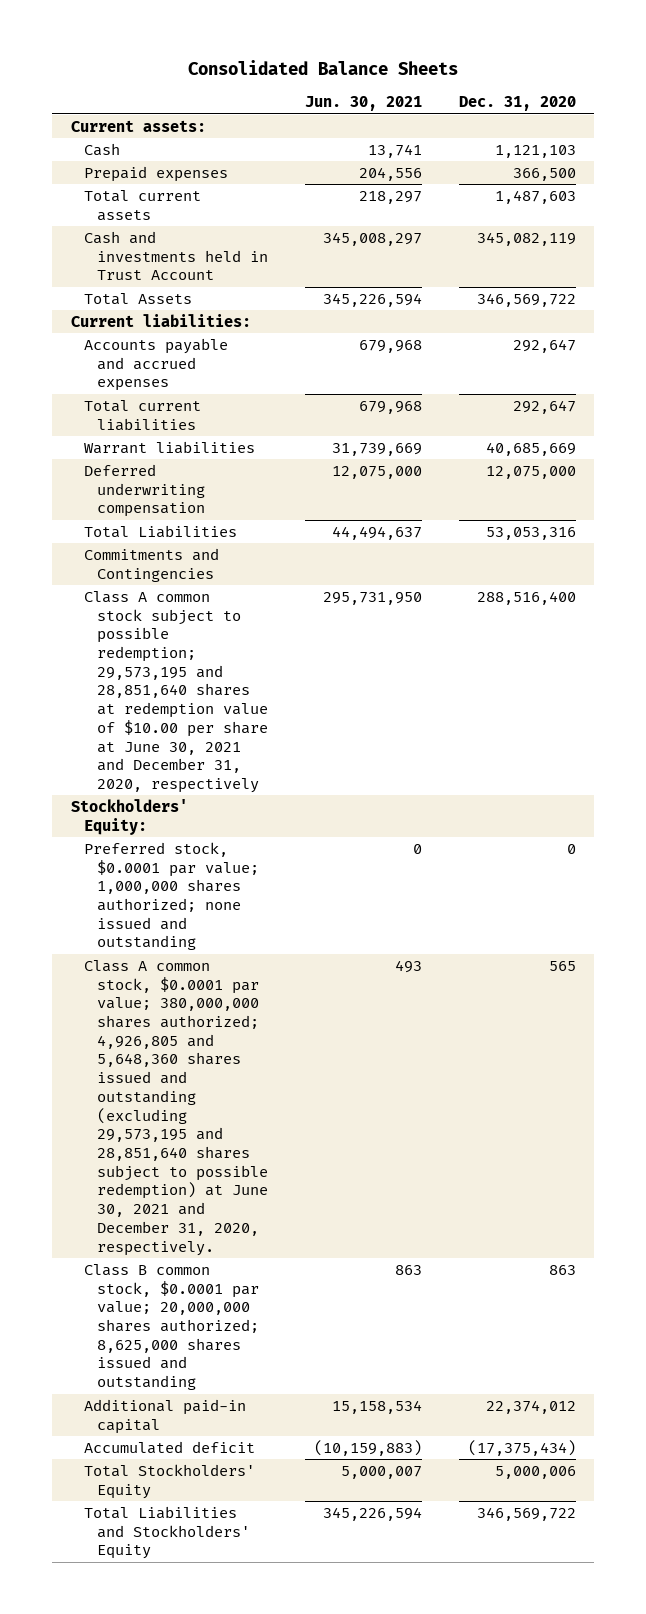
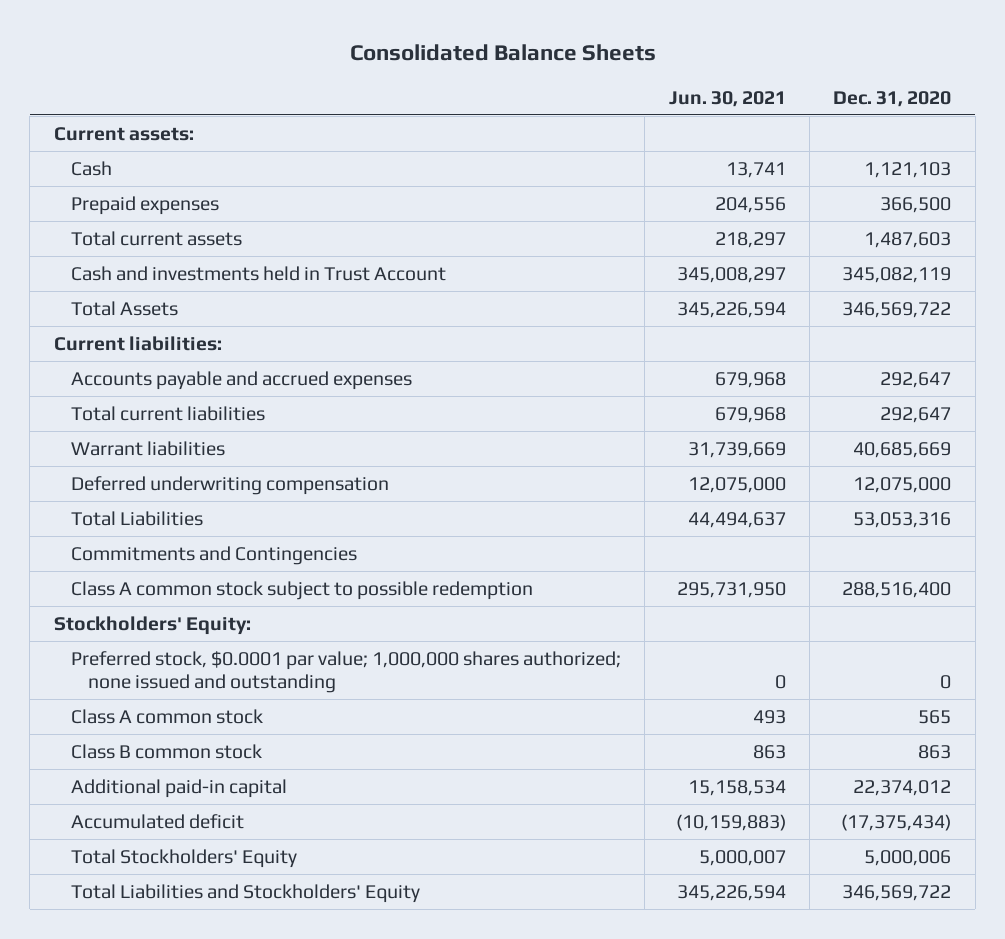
[83,590,268,794] Class A common stock subject to possible redemption; 29,573,195 and 28,851,640 shares at redemption value of $10.00 per share at June 30, 2021 and December 31, 2020, respectively -> [70,580,533,600] Class A common stock subject to possible redemption
[83,959,268,1256] Class A common stock, $0.0001 par value; 380,000,000 shares authorized; 4,926,805 and 5,648,360 shares issued and outstanding (excluding 29,573,195 and 28,851,640 shares subject to possible redemption) at June 30, 2021 and December 31, 2020, respectively. -> [70,708,263,724] Class A common stock
[83,1263,259,1391] Class B common stock, $0.0001 par value; 20,000,000 shares authorized; 8,625,000 shares issued and outstanding -> [70,743,262,759] Class B common stock

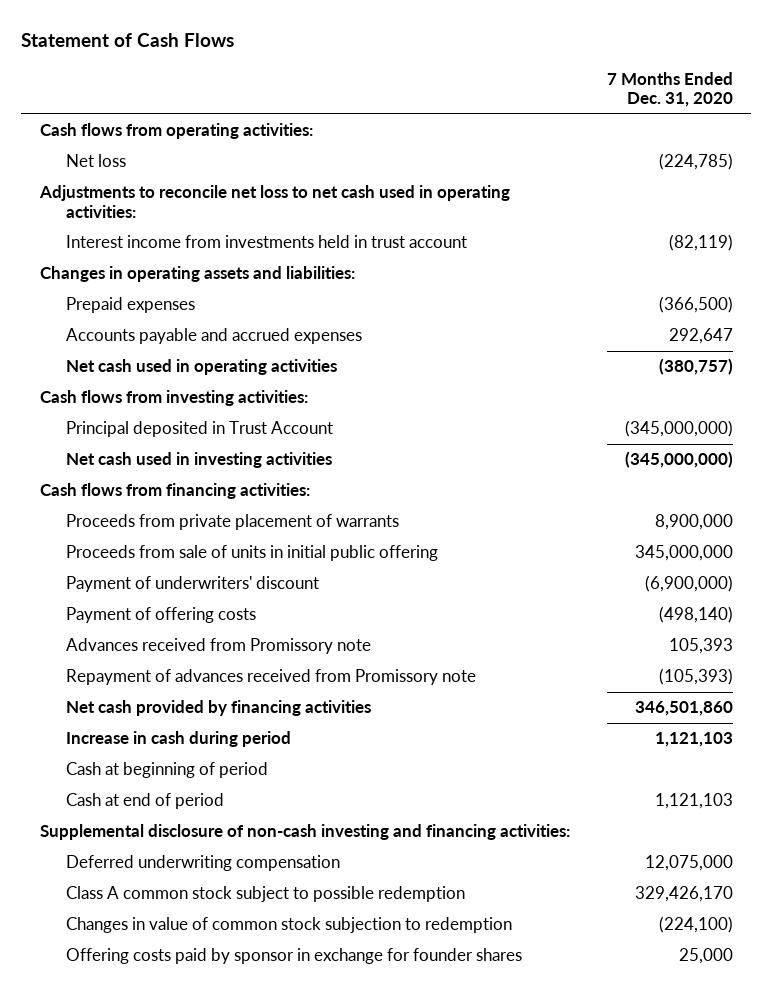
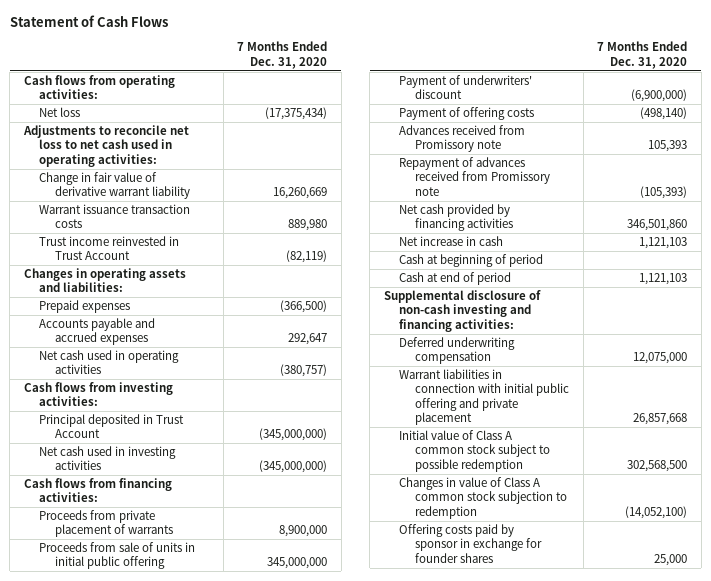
[658,153,733,171] (224,785) -> [265,106,328,120] (17,375,434)
none -> [39,171,191,200] Change in fair value of derivative warrant liability
none -> [39,203,191,229] Warrant issuance transaction costs
[65,235,467,249] Interest income from investments held in trust account -> [39,235,180,261] Trust income reinvested in Trust Account
[65,731,291,748] Increase in cash during period -> [399,235,504,246] Net increase in cash
none -> [399,368,570,426] Warrant liabilities in connection with initial public offering and private placement
[65,886,465,903] Class A common stock subject to possible redemption -> [399,429,551,472] Initial value of Class A common stock subject to possible redemption
[634,886,733,903] 329,426,170 -> [627,459,688,472] 302,568,500
[65,917,512,934] Changes in value of common stock subjection to redemption -> [399,476,568,519] Changes in value of Class A common stock subjection to redemption
[658,916,733,934] (224,100) -> [625,505,688,519] (14,052,100)

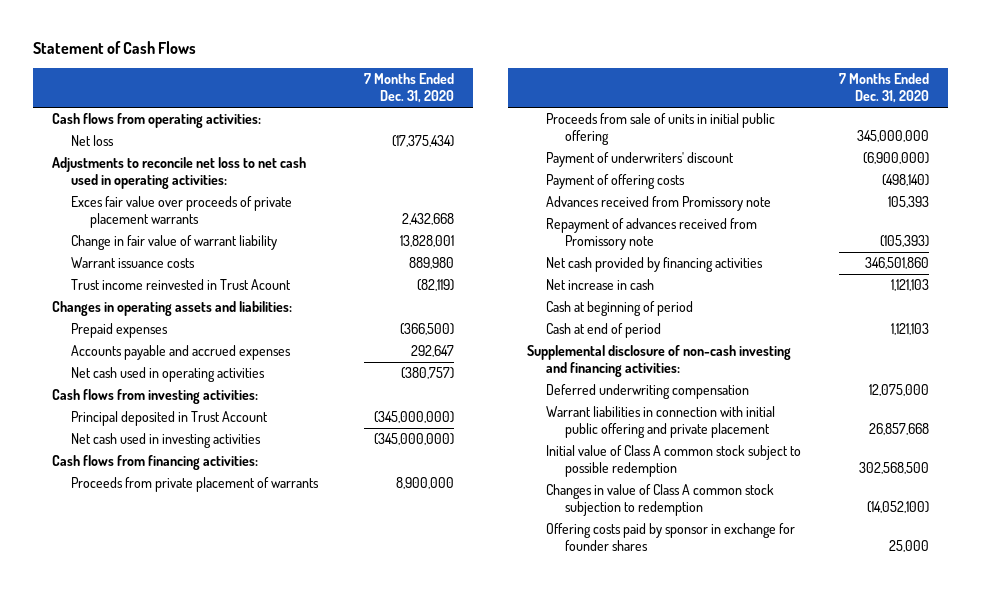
none -> [70,196,292,229] Exces fair value over proceeds of private placement warrants
[39,171,191,200] Change in fair value of derivative warrant liability -> [70,235,277,251] Change in fair value of warrant liability
[273,187,328,200] 16,260,669 -> [400,235,455,248] 13,828,001
[39,203,191,229] Warrant issuance transaction costs -> [70,257,195,269] Warrant issuance costs
[39,235,180,261] Trust income reinvested in Trust Account -> [70,279,291,291] Trust income reinvested in Trust Acount

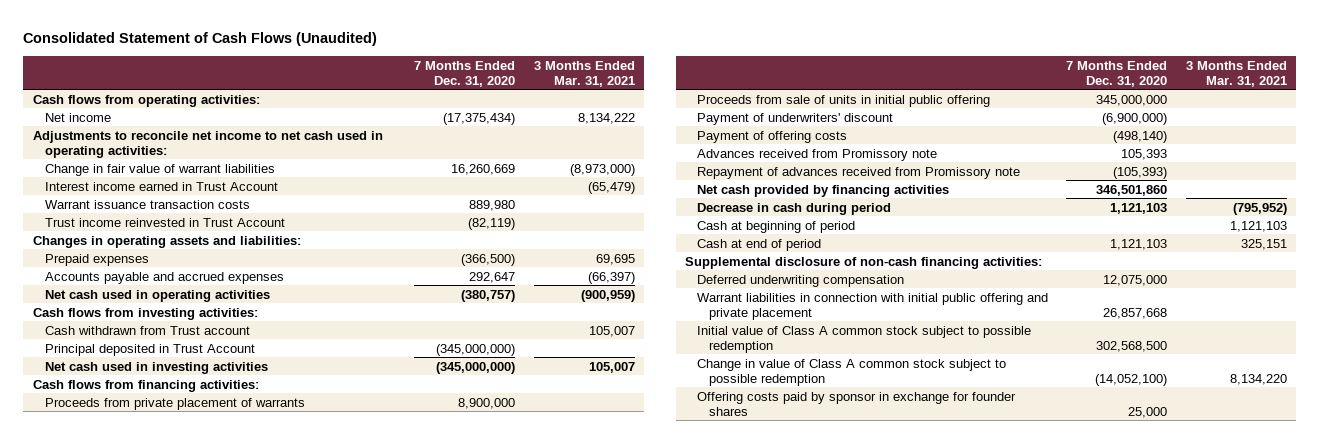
[32,41,196,55] Statement of Cash Flows -> [23,32,378,47] Consolidated Statement of Cash Flows (Unaudited)
none -> [533,60,635,87] 3 Months Ended Mar. 31, 2021
[70,196,292,229] Exces fair value over proceeds of private placement warrants -> none
[70,135,114,147] Net loss -> [44,112,111,122] Net income
[51,157,306,190] Adjustments to reconcile net loss to net cash used in operating activities: -> [32,130,383,158] Adjustments to reconcile net income to net cash used in operating activities:
[70,235,277,251] Change in fair value of warrant liability -> [44,163,275,176] Change in fair value of warrant liabilities
[400,235,455,248] 13,828,001 -> [451,163,516,175] 16,260,669
none -> [44,181,278,191] Interest income earned in Trust Account
[70,257,195,269] Warrant issuance costs -> [44,199,250,209] Warrant issuance transaction costs
[70,279,291,291] Trust income reinvested in Trust Acount -> [44,217,285,227] Trust income reinvested in Trust Account
none -> [44,325,250,335] Cash withdrawn from Trust account
[546,279,655,291] Net increase in cash -> [697,202,892,215] Decrease in cash during period
[527,345,792,378] Supplemental disclosure of non-cash investing and financing activities: -> [684,256,1042,269] Supplemental disclosure of non-cash financing activities:
[546,484,775,517] Changes in value of Class A common stock subjection to redemption -> [697,358,1007,386] Change in value of Class A common stock subject to possible redemption

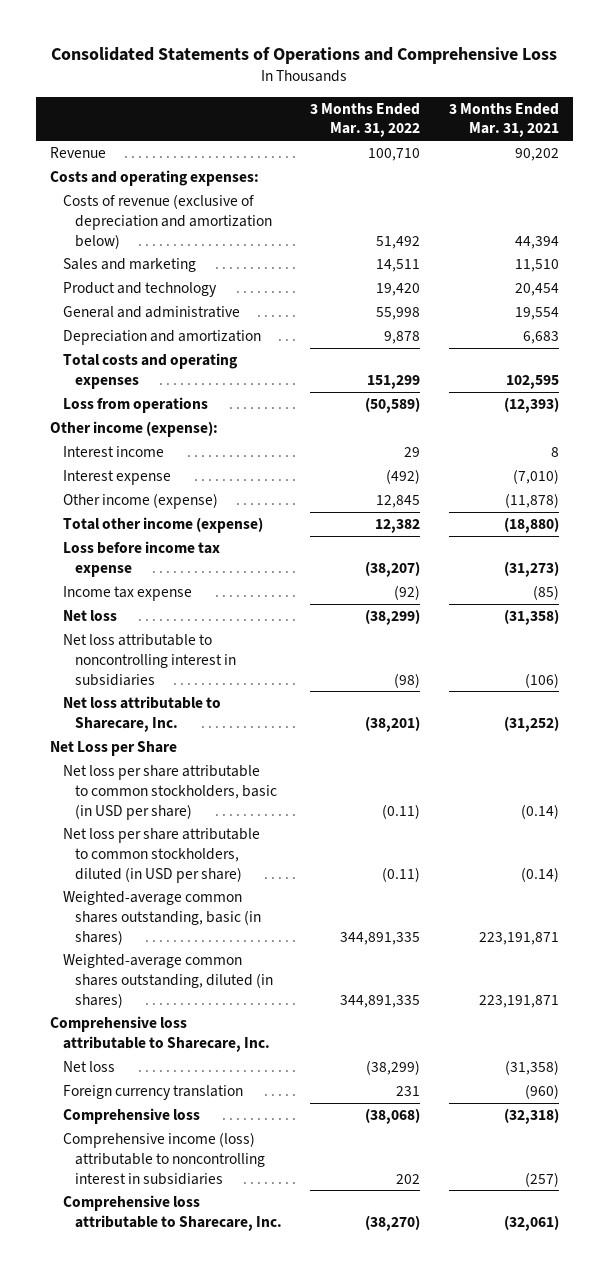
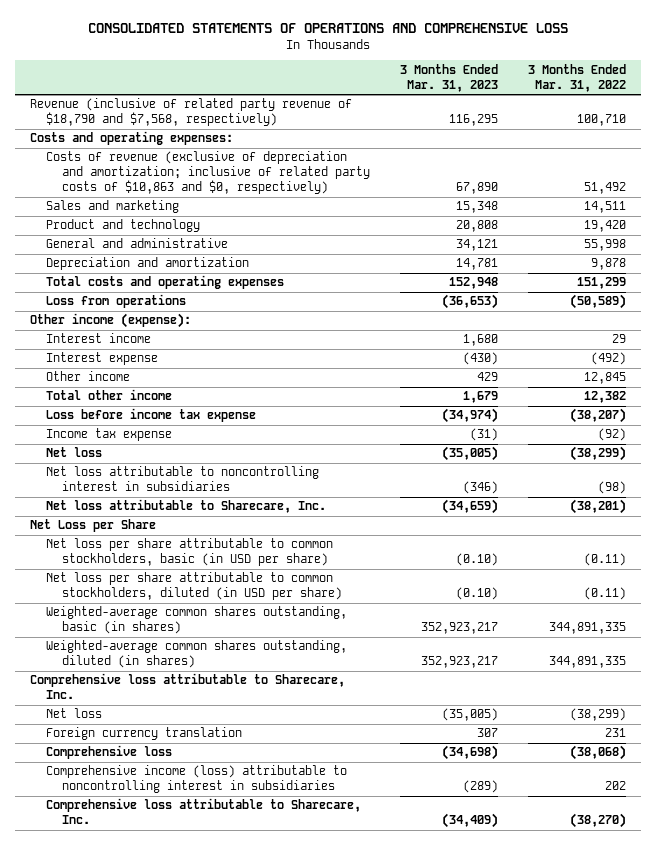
[51,47,558,65] Consolidated Statements of Operations and Comprehensive Loss -> [87,23,568,34] CONSOLIDATED STATEMENTS OF OPERATIONS AND COMPREHENSIVE LOSS
[448,102,559,138] 3 Months Ended Mar. 31, 2021 -> none
none -> [400,63,499,92] 3 Months Ended Mar. 31, 2023
[50,147,107,159] Revenue -> [30,98,353,127] Revenue (inclusive of related party revenue of $18,790 and $7,568, respectively)
[62,194,273,249] Costs of revenue (exclusive of depreciation and amortization below) -> [46,151,371,195] Costs of revenue (exclusive of depreciation and amortization; inclusive of related party costs of $10,863 and $0, respectively)
[62,493,218,510] Other income (expense) -> [46,371,131,382] Other income
[62,517,263,534] Total other income (expense) -> [46,389,173,401] Total other income

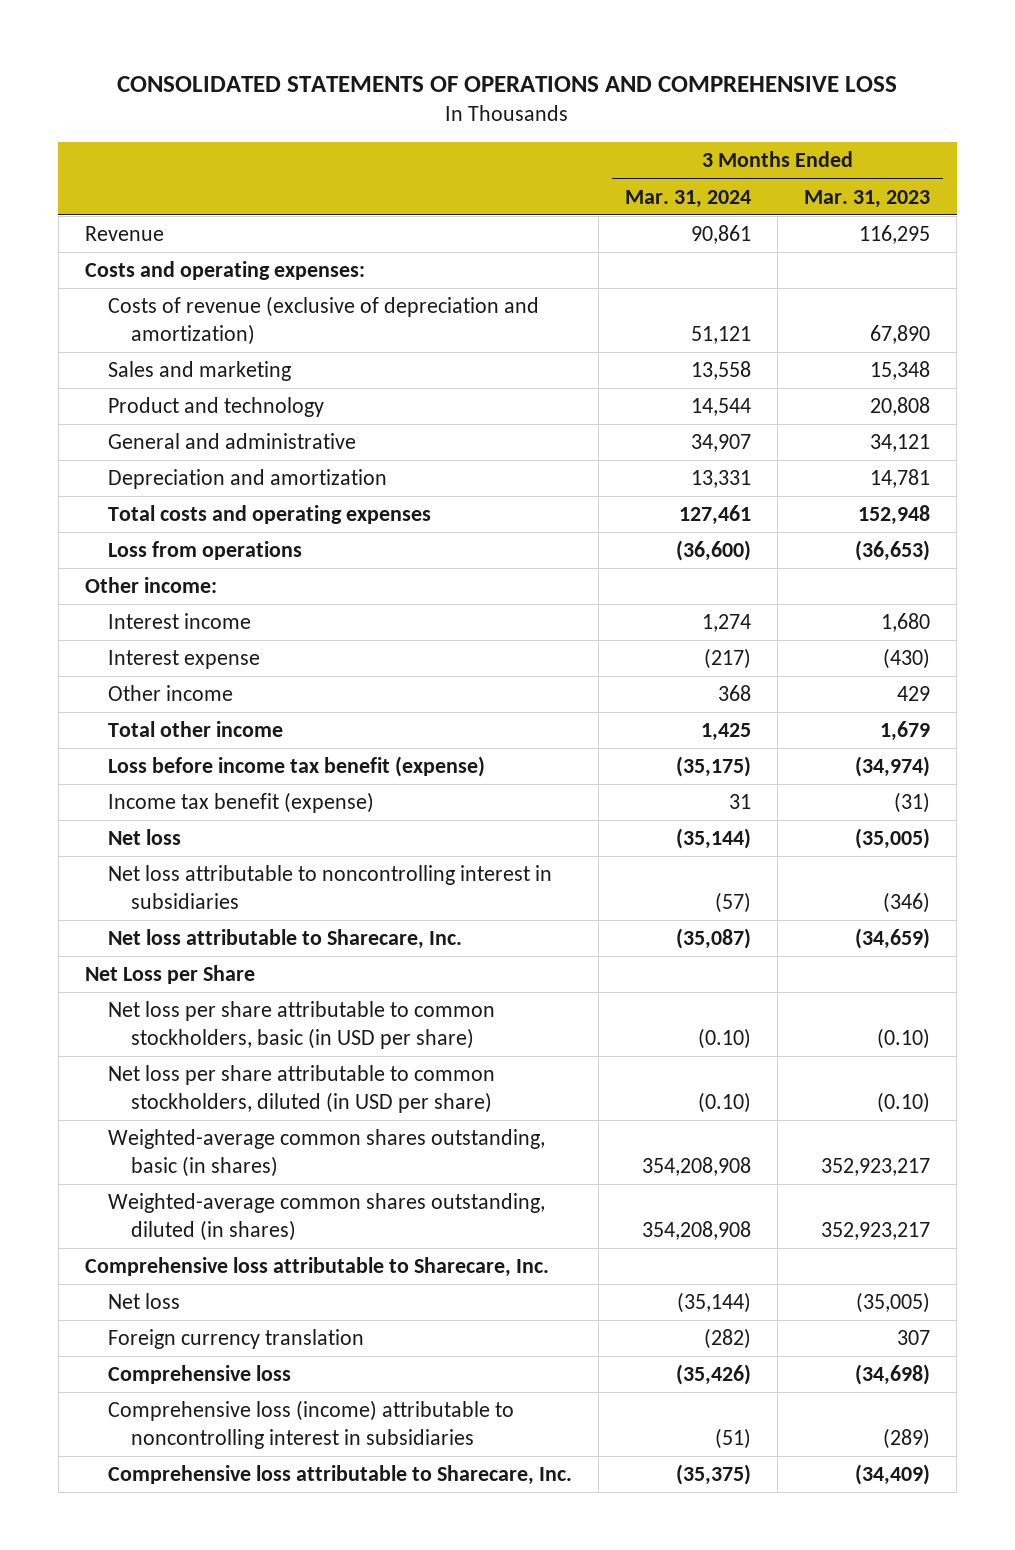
[527,63,626,92] 3 Months Ended Mar. 31, 2022 -> none
none -> [625,189,752,208] Mar. 31, 2024
[30,98,353,127] Revenue (inclusive of related party revenue of $18,790 and $7,568, respectively) -> [84,226,164,242] Revenue
[46,151,371,195] Costs of revenue (exclusive of depreciation and amortization; inclusive of related party costs of $10,863 and $0, respectively) -> [108,296,540,345] Costs of revenue (exclusive of depreciation and amortization)
[30,313,192,329] Other income (expense): -> [84,577,217,594] Other income:
[46,408,257,423] Loss before income tax expense -> [108,756,486,778] Loss before income tax benefit (expense)
[46,428,173,442] Income tax expense -> [108,792,375,814] Income tax benefit (expense)
[46,765,348,794] Comprehensive income (loss) attributable to noncontrolling interest in subsidiaries -> [108,1400,515,1449] Comprehensive loss (income) attributable to noncontrolling interest in subsidiaries

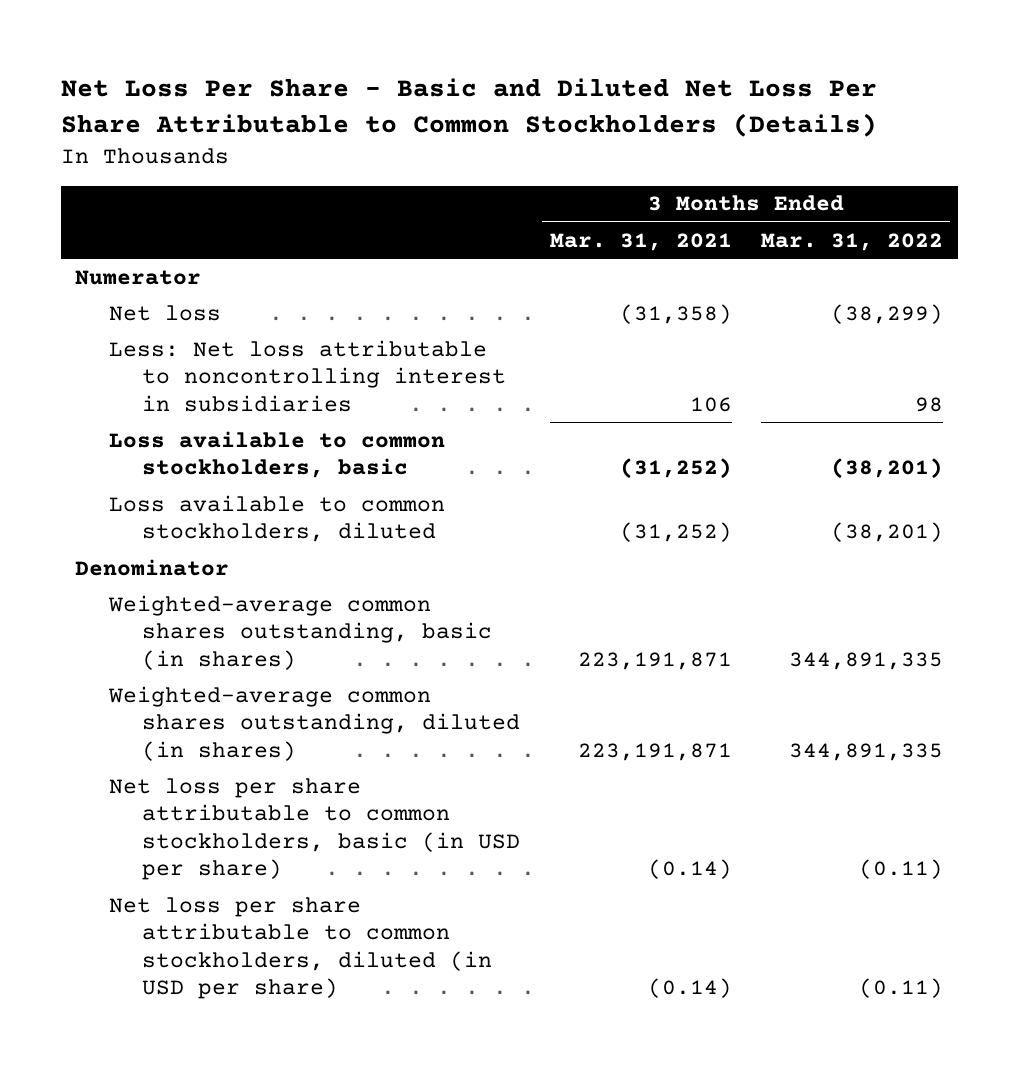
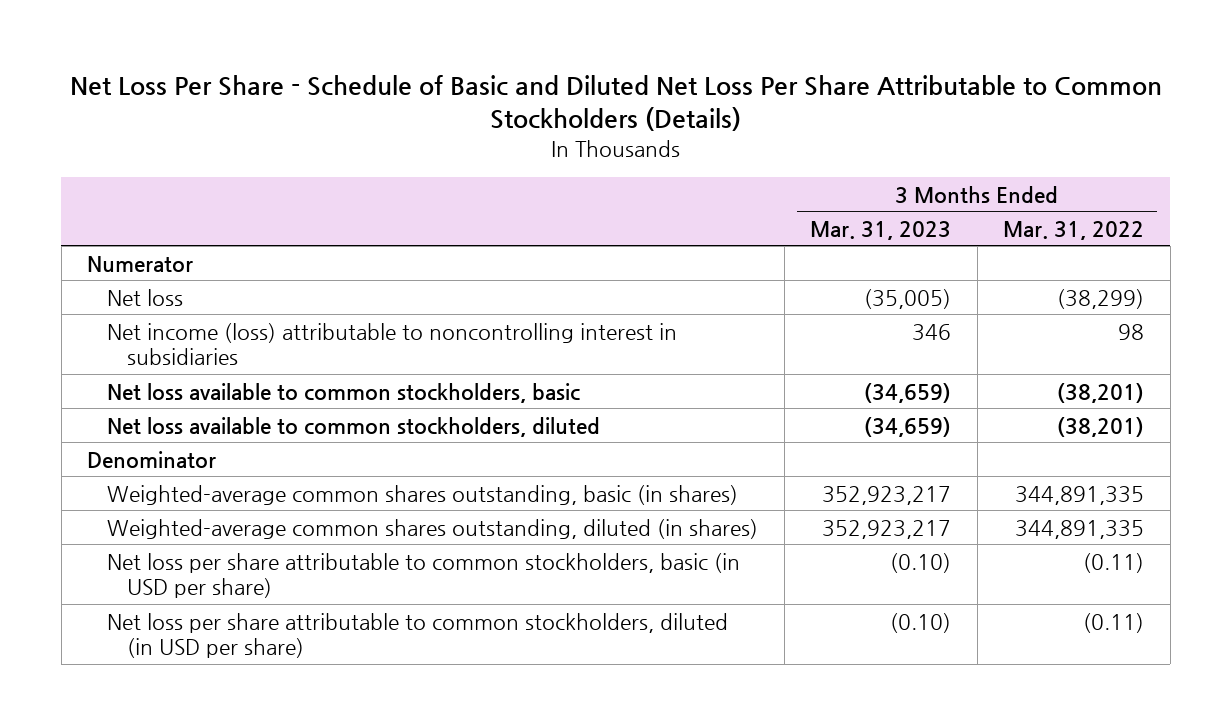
[60,78,877,137] Net Loss Per Share - Basic and Diluted Net Loss Per Share Attributable to Common Stockholders (Details) -> [69,75,1162,132] Net Loss Per Share - Schedule of Basic and Diluted Net Loss Per Share Attributable to Common Stockholders (Details)
[549,232,732,251] Mar. 31, 2021 -> none
none -> [810,220,952,240] Mar. 31, 2023
[108,339,507,412] Less: Net loss attributable to noncontrolling interest in subsidiaries -> [107,322,678,365] Net income (loss) attributable to noncontrolling interest in subsidiaries
[108,430,445,479] Loss available to common stockholders, basic -> [107,382,581,403] Net loss available to common stockholders, basic
[108,494,445,543] Loss available to common stockholders, diluted -> [107,416,601,437] Net loss available to common stockholders, diluted

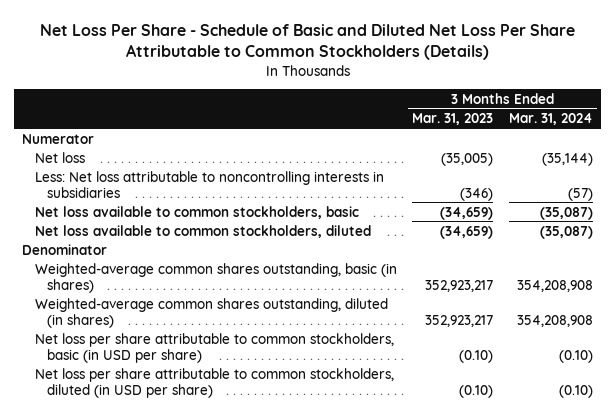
[1003,220,1145,240] Mar. 31, 2022 -> none
none -> [509,113,594,126] Mar. 31, 2024
[107,322,678,365] Net income (loss) attributable to noncontrolling interest in subsidiaries -> [34,170,384,198] Less: Net loss attributable to noncontrolling interests in subsidiaries
[912,323,952,341] 346 -> [460,187,494,201] (346)

